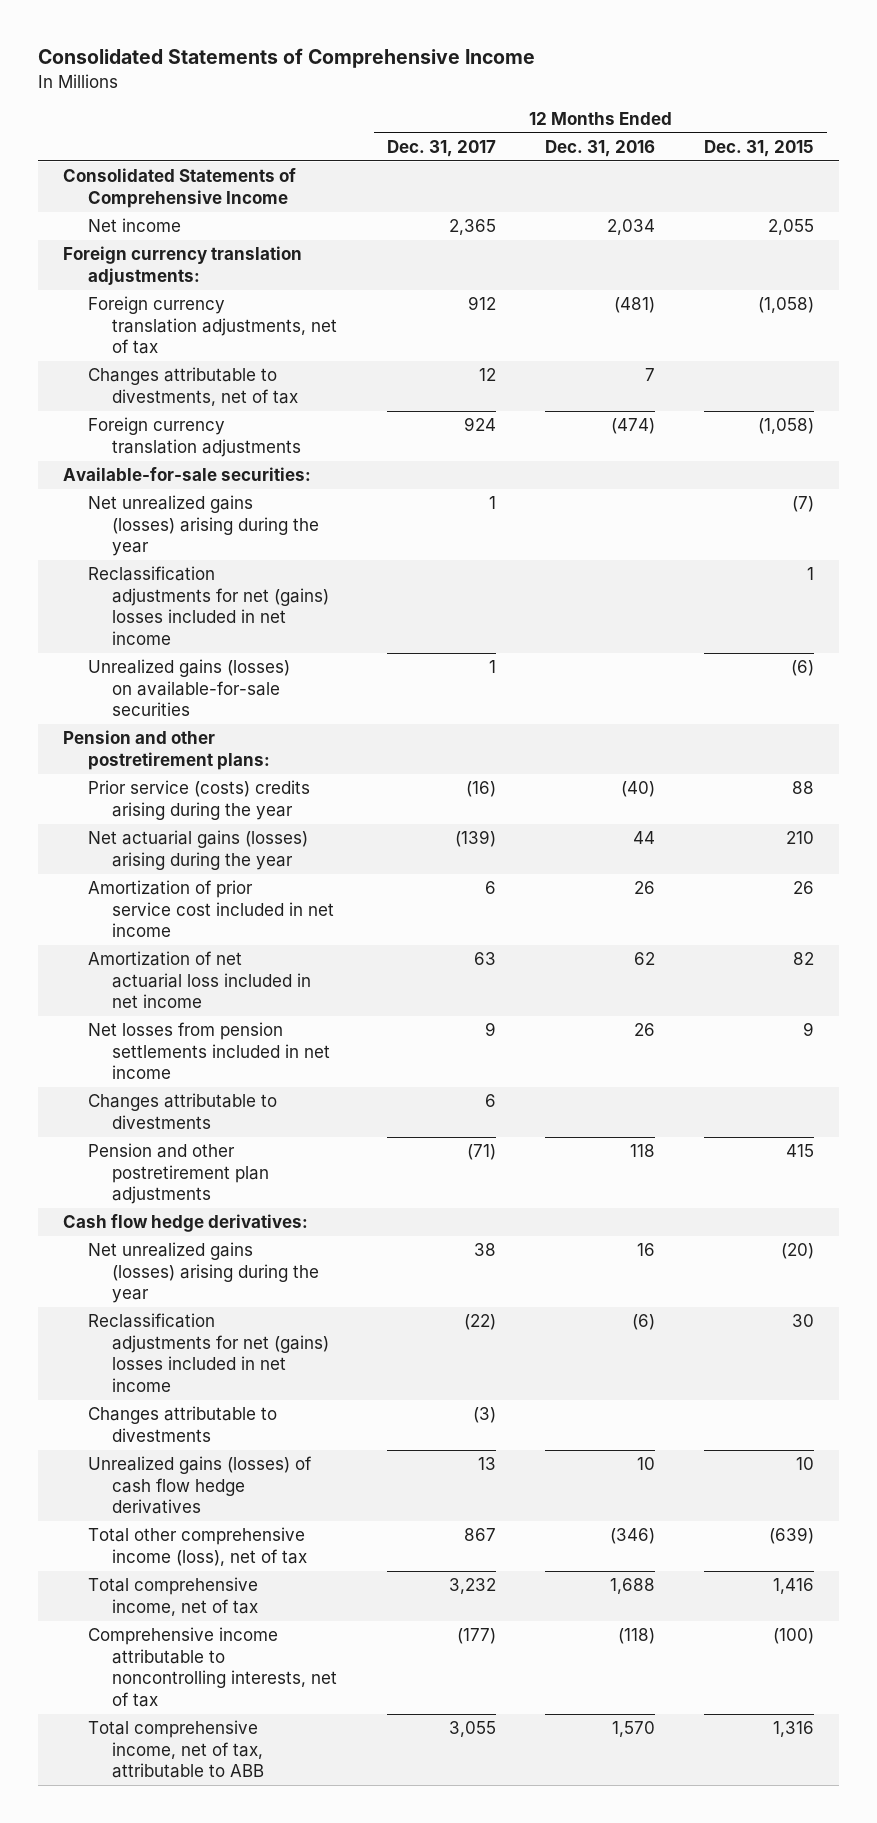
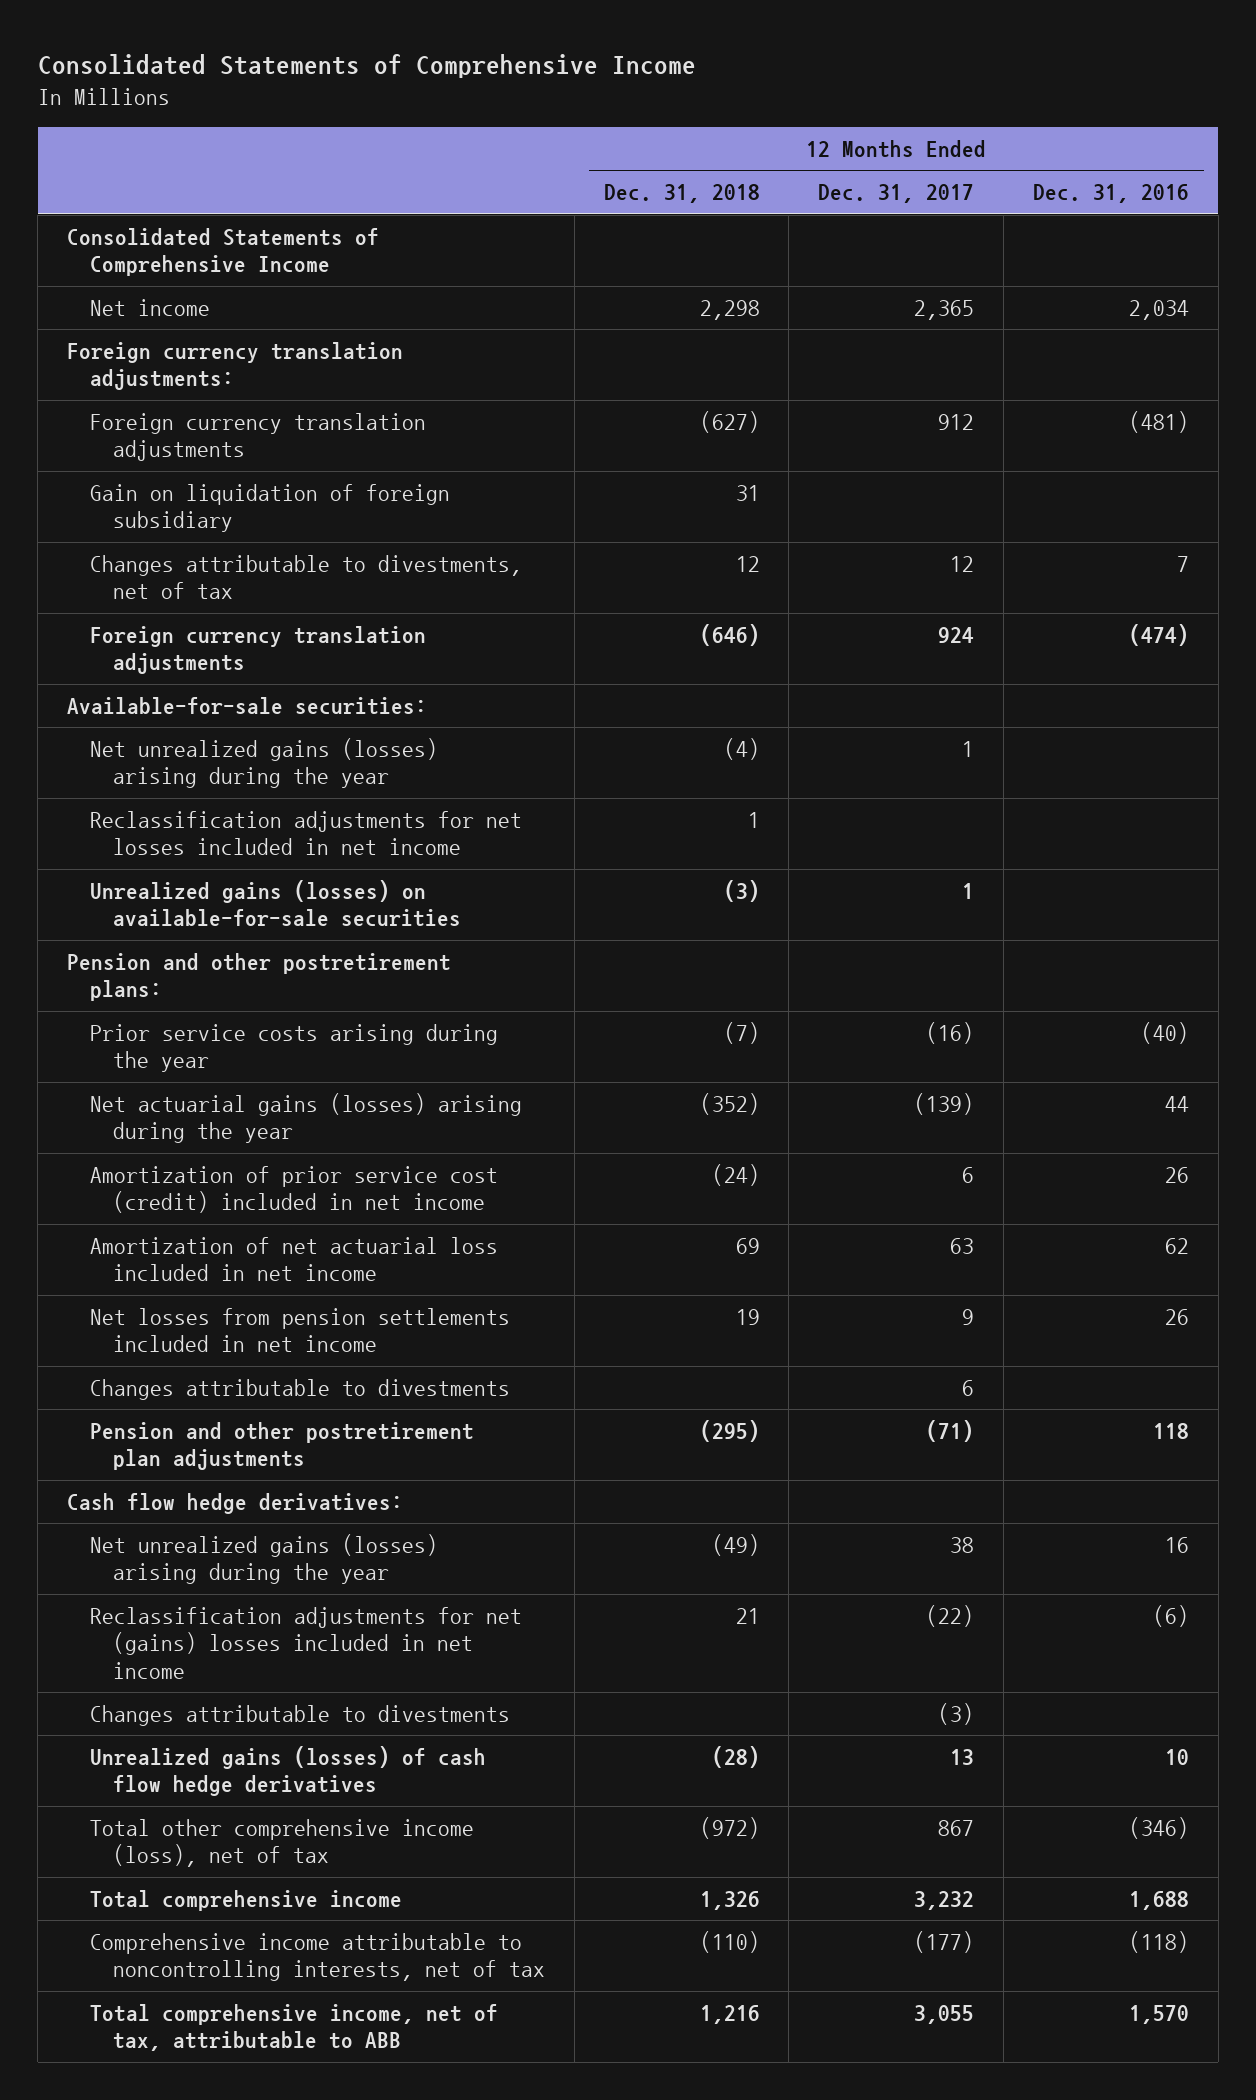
[704,140,815,158] Dec. 31, 2015 -> none
none -> [603,184,760,204] Dec. 31, 2018
[87,296,338,355] Foreign currency translation adjustments, net of tax -> [90,412,427,462] Foreign currency translation adjustments
none -> [90,483,451,533] Gain on liquidation of foreign subsidiary
[87,566,330,646] Reclassification adjustments for net (gains) losses included in net income -> [90,810,523,856] Reclassification adjustments for net losses included in net income
[87,780,310,820] Prior service (costs) credits arising during the year -> [90,1023,499,1073] Prior service costs arising during the year
[87,880,335,938] Amortization of prior service cost included in net income -> [90,1165,499,1214] Amortization of prior service cost (credit) included in net income
[87,1577,259,1616] Total comprehensive income, net of tax -> [90,1889,403,1911] Total comprehensive income

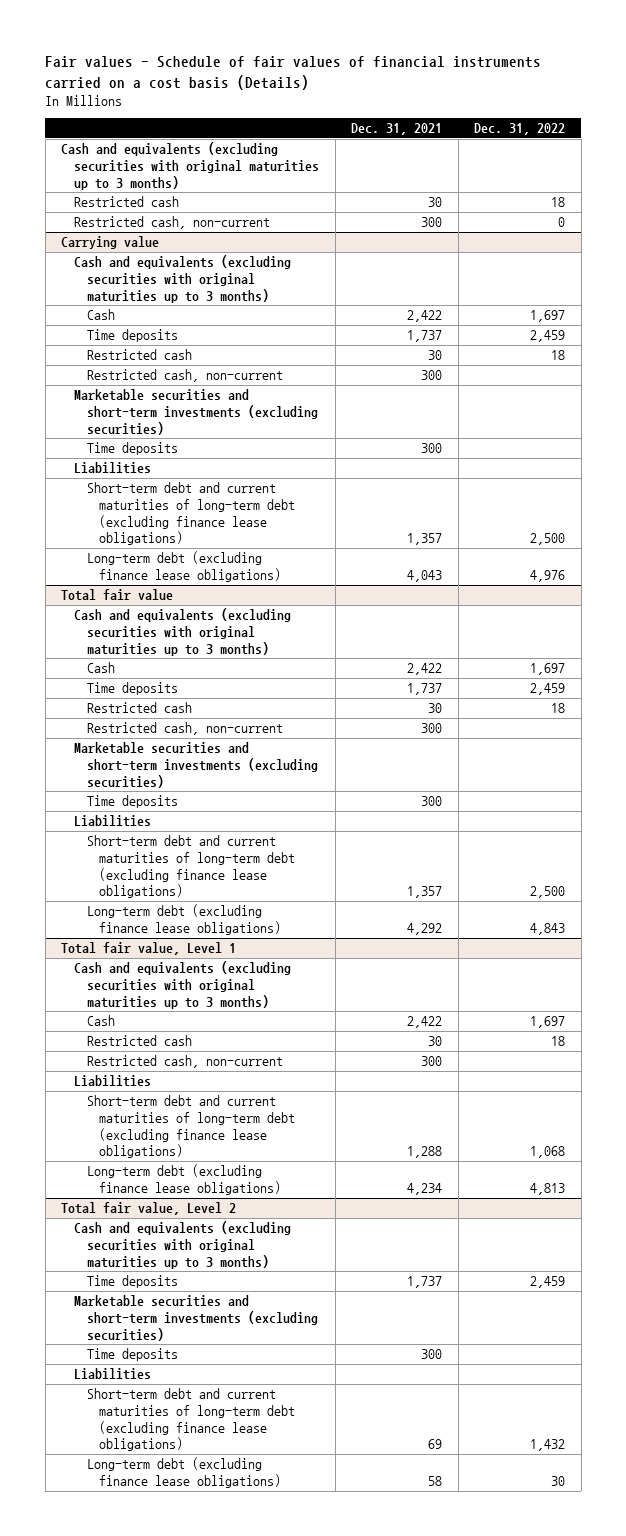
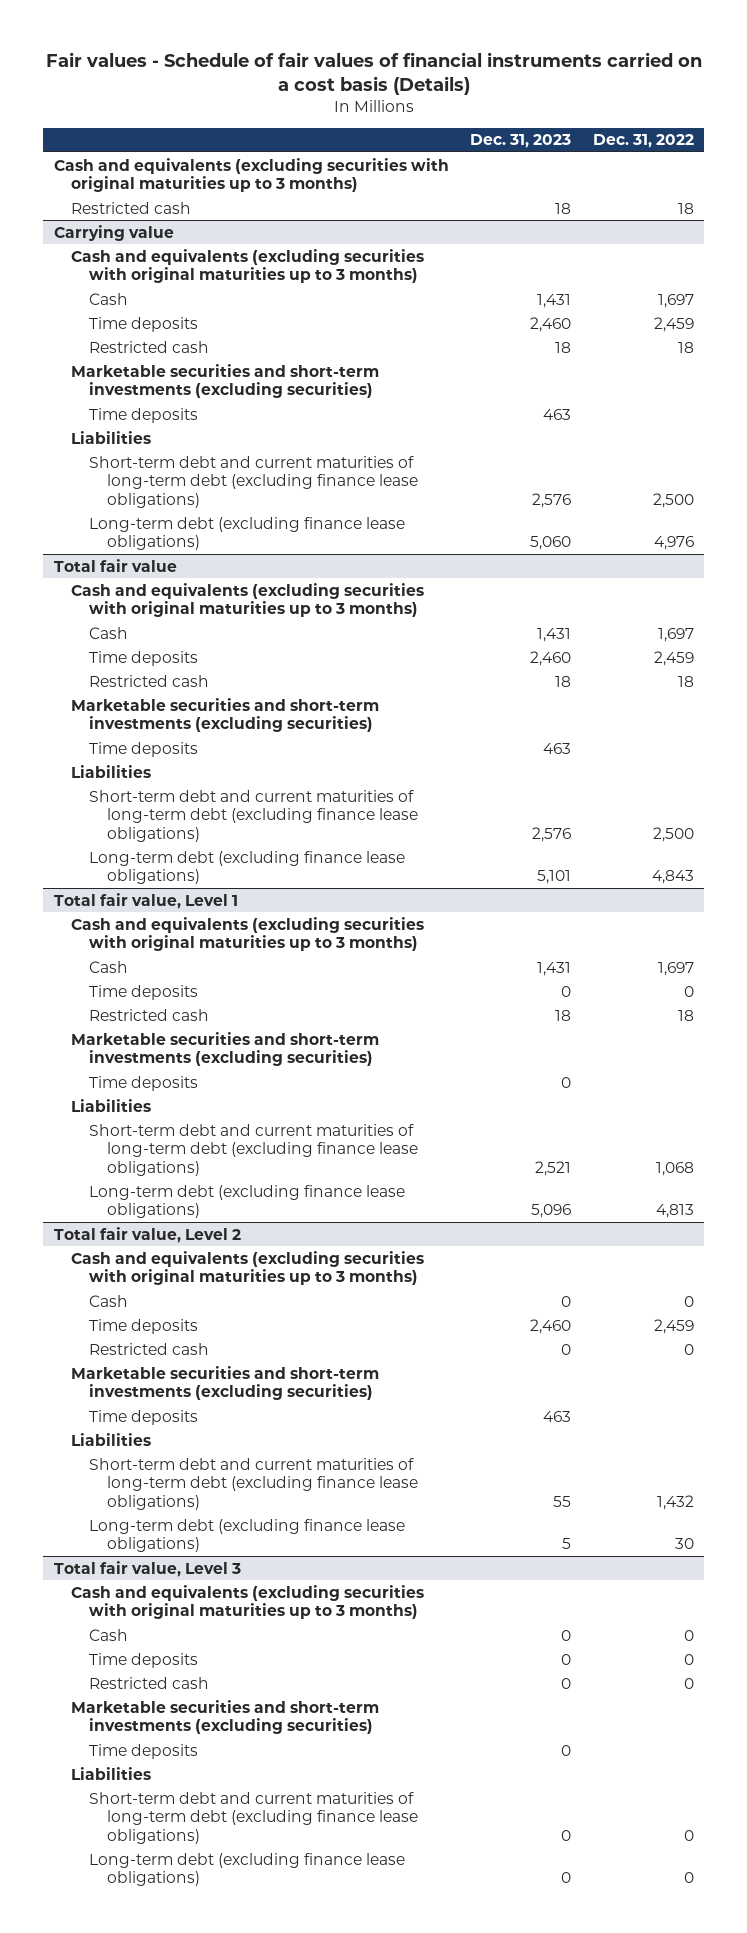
[351,122,443,135] Dec. 31, 2021 -> none
none -> [470,134,572,149] Dec. 31, 2023
[74,216,271,230] Restricted cash, non-current -> none
[86,369,283,383] Restricted cash, non-current -> none
[86,722,283,736] Restricted cash, non-current -> none
none -> [89,984,199,1000] Time deposits
[86,1055,283,1069] Restricted cash, non-current -> none
none -> [71,1031,380,1067] Marketable securities and short-term investments (excluding securities)
none -> [89,1075,199,1091] Time deposits
none -> [89,1294,129,1307] Cash
none -> [89,1342,210,1355] Restricted cash
none -> [53,1560,241,1577] Total fair value, Level 3
none -> [71,1584,425,1620] Cash and equivalents (excluding securities with original maturities up to 3 months)
none -> [89,1628,129,1641] Cash
none -> [89,1652,199,1668] Time deposits
none -> [89,1676,210,1689] Restricted cash
none -> [71,1699,380,1735] Marketable securities and short-term investments (excluding securities)
none -> [89,1743,199,1759] Time deposits
none -> [71,1766,152,1780] Liabilities
none -> [89,1791,419,1844] Short-term debt and current maturities of long-term debt (excluding finance lease obligations)
none -> [89,1852,406,1887] Long-term debt (excluding finance lease obligations)

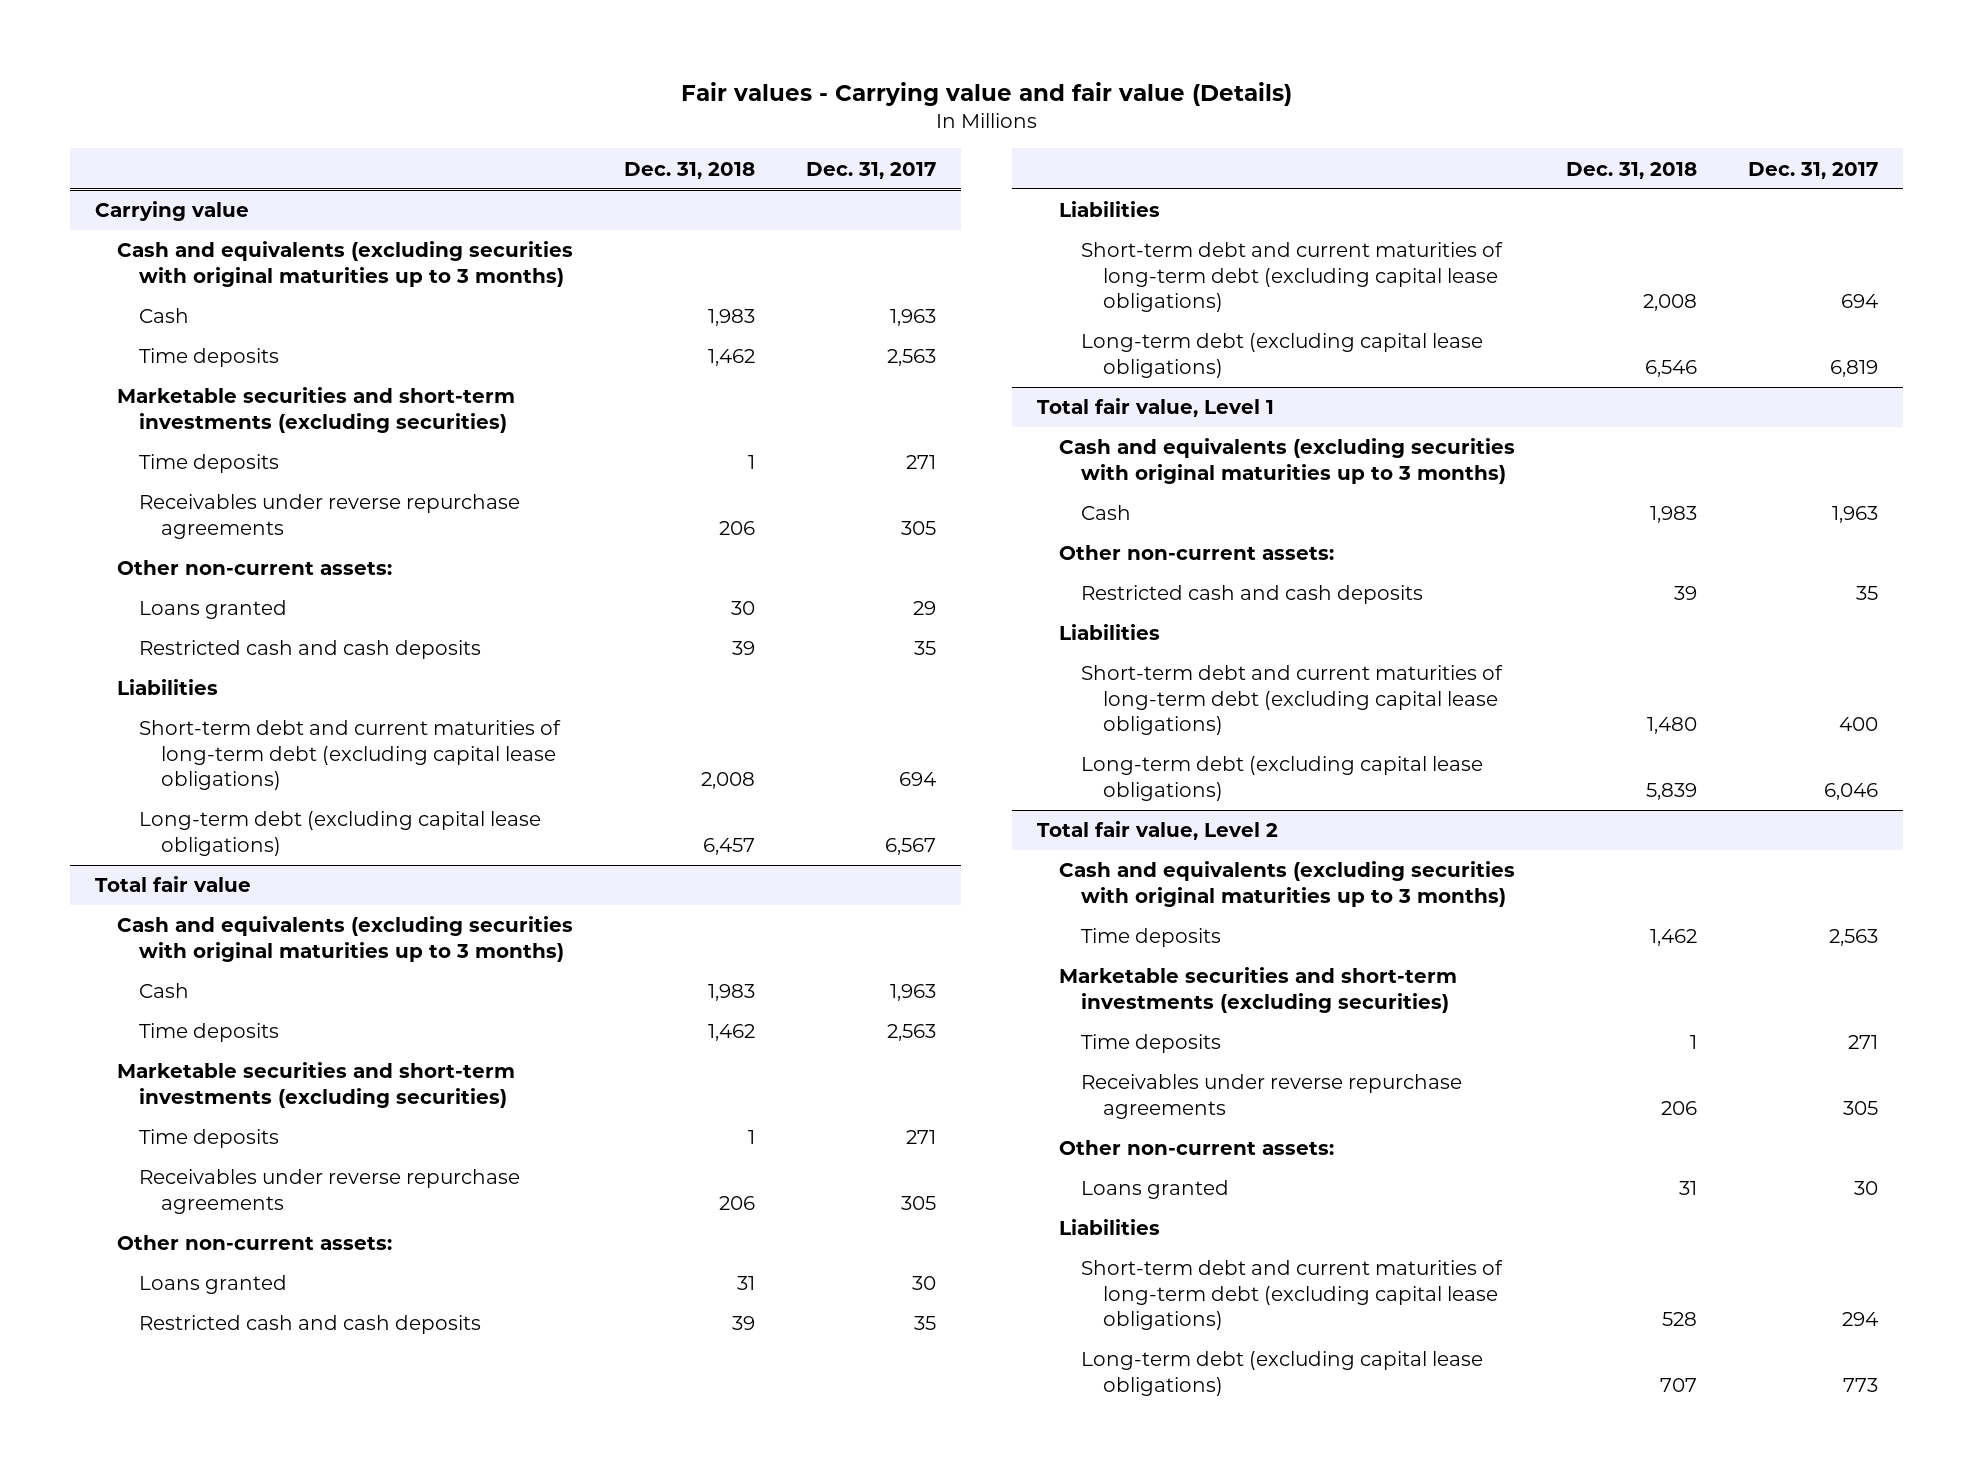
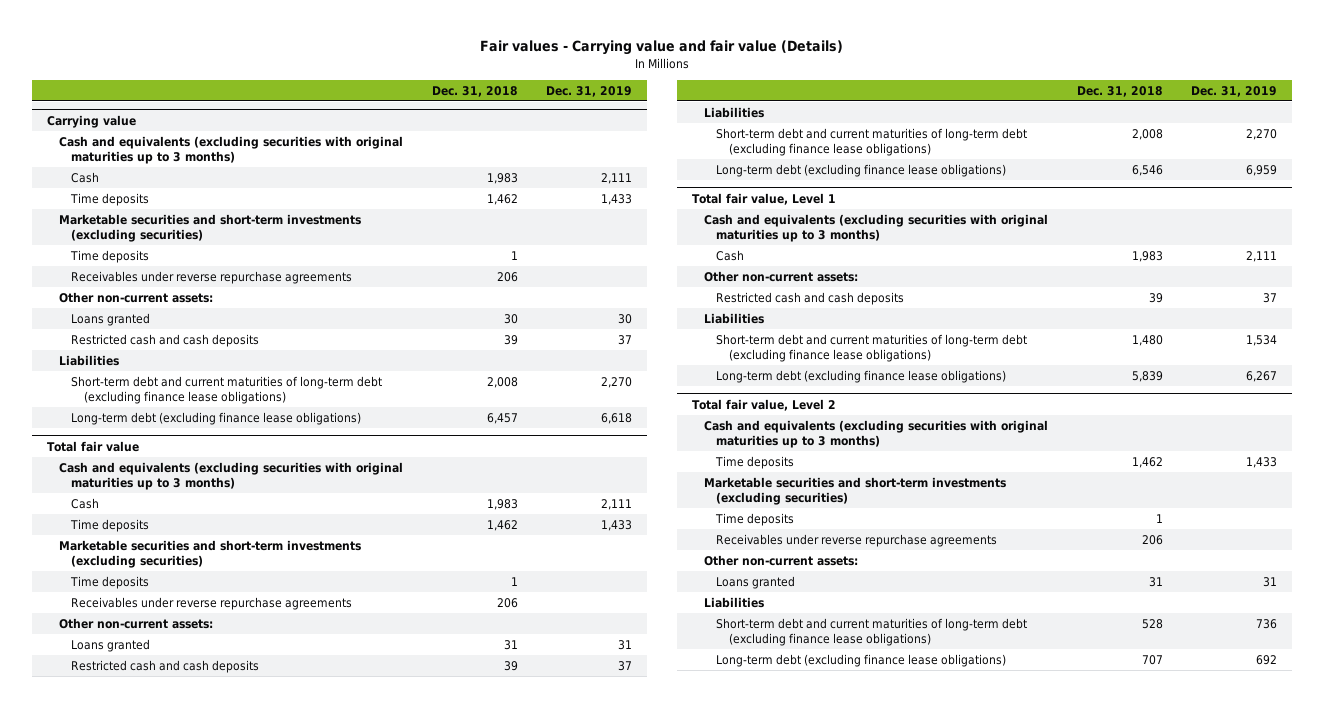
[805,161,936,179] Dec. 31, 2017 -> none
none -> [546,85,633,97] Dec. 31, 2019
[138,720,561,790] Short-term debt and current maturities of long-term debt (excluding capital lease obligations) -> [71,375,383,405] Short-term debt and current maturities of long-term debt (excluding finance lease obligations)
[138,811,541,856] Long-term debt (excluding capital lease obligations) -> [71,411,362,425] Long-term debt (excluding finance lease obligations)
[1081,242,1504,312] Short-term debt and current maturities of long-term debt (excluding capital lease obligations) -> [716,127,1028,157] Short-term debt and current maturities of long-term debt (excluding finance lease obligations)
[1081,333,1484,378] Long-term debt (excluding capital lease obligations) -> [716,163,1007,177] Long-term debt (excluding finance lease obligations)
[1081,665,1504,735] Short-term debt and current maturities of long-term debt (excluding capital lease obligations) -> [716,333,1028,363] Short-term debt and current maturities of long-term debt (excluding finance lease obligations)
[1081,756,1484,801] Long-term debt (excluding capital lease obligations) -> [716,369,1007,383] Long-term debt (excluding finance lease obligations)
[1081,1260,1504,1330] Short-term debt and current maturities of long-term debt (excluding capital lease obligations) -> [716,617,1028,647] Short-term debt and current maturities of long-term debt (excluding finance lease obligations)
[1081,1351,1484,1396] Long-term debt (excluding capital lease obligations) -> [716,653,1007,667] Long-term debt (excluding finance lease obligations)

